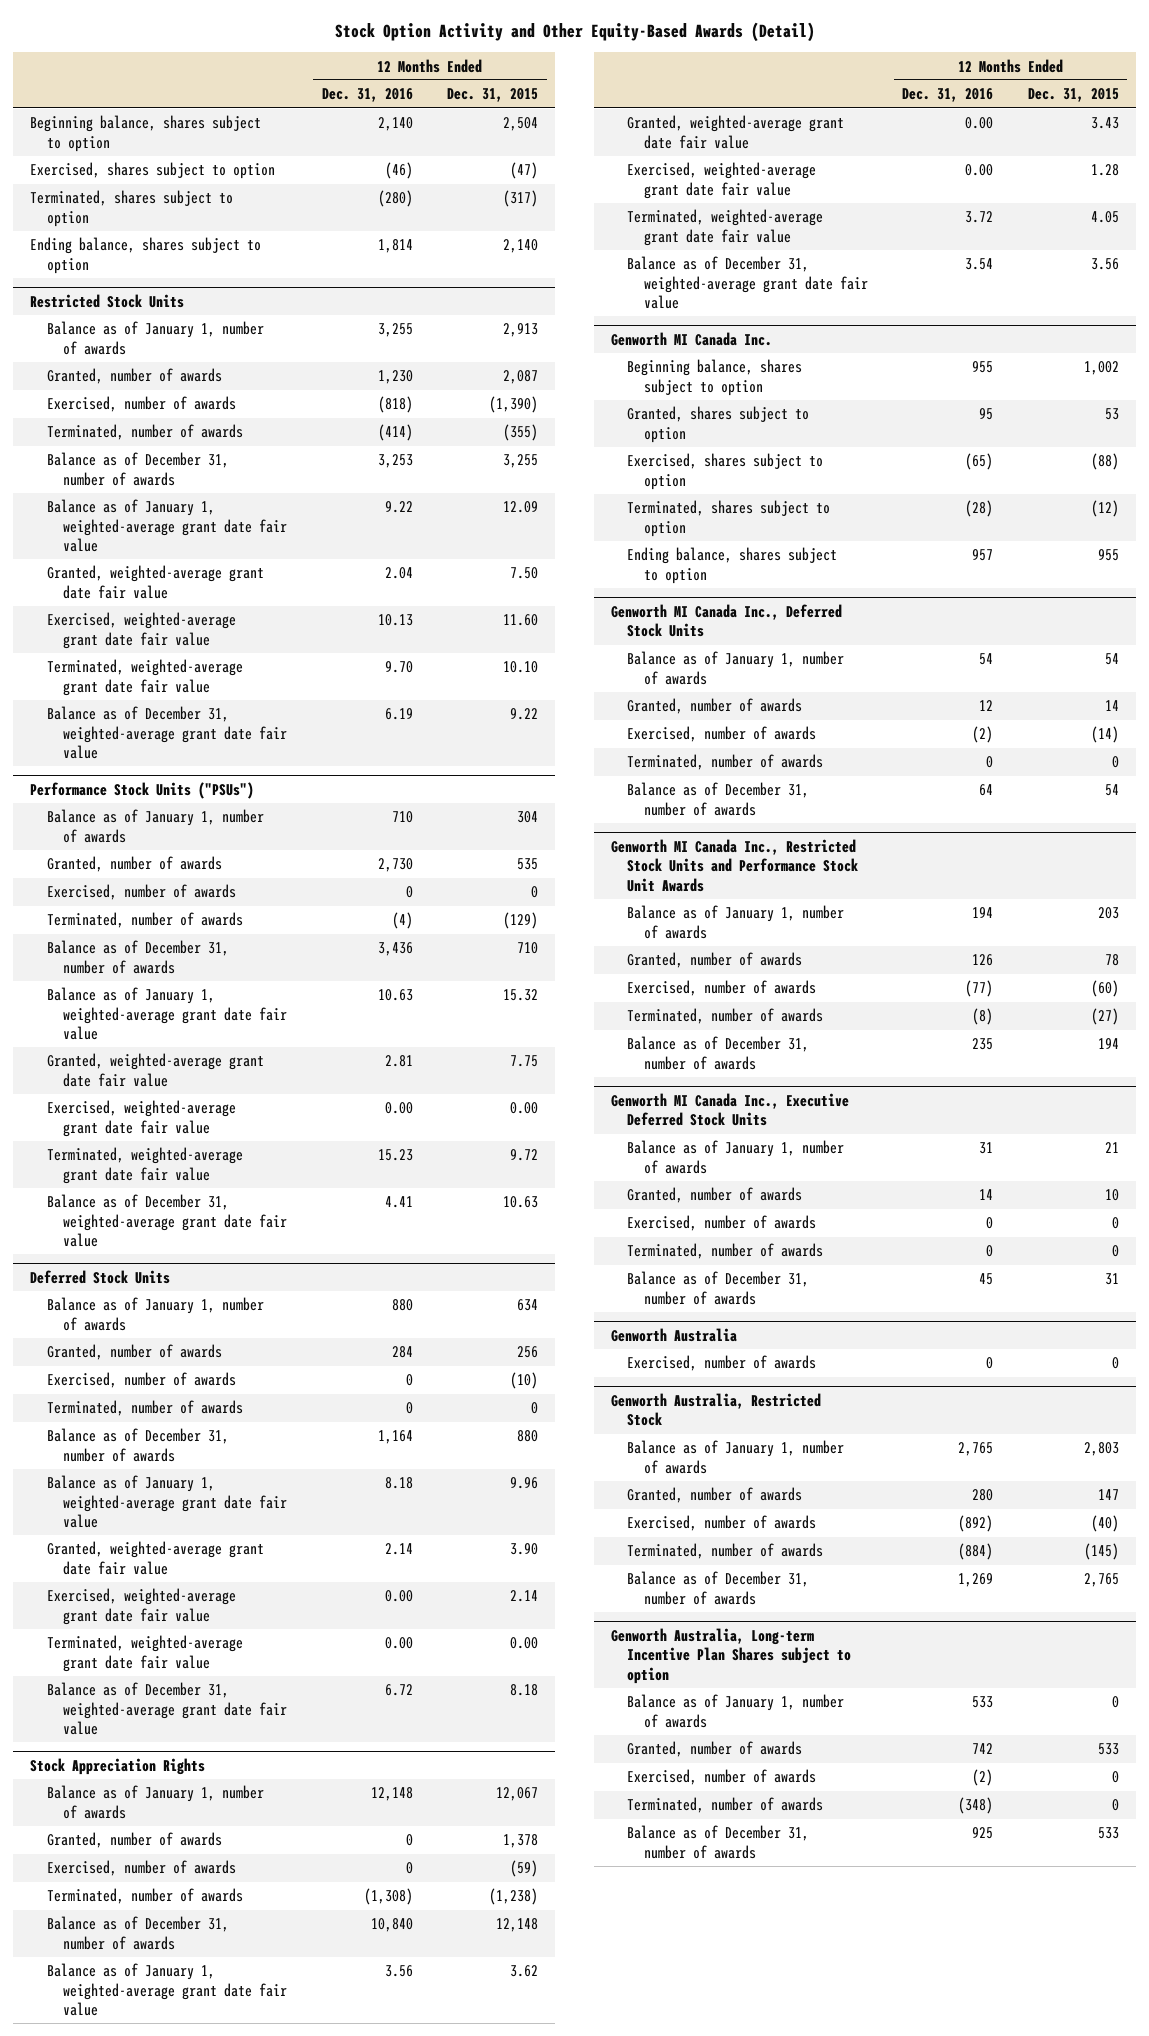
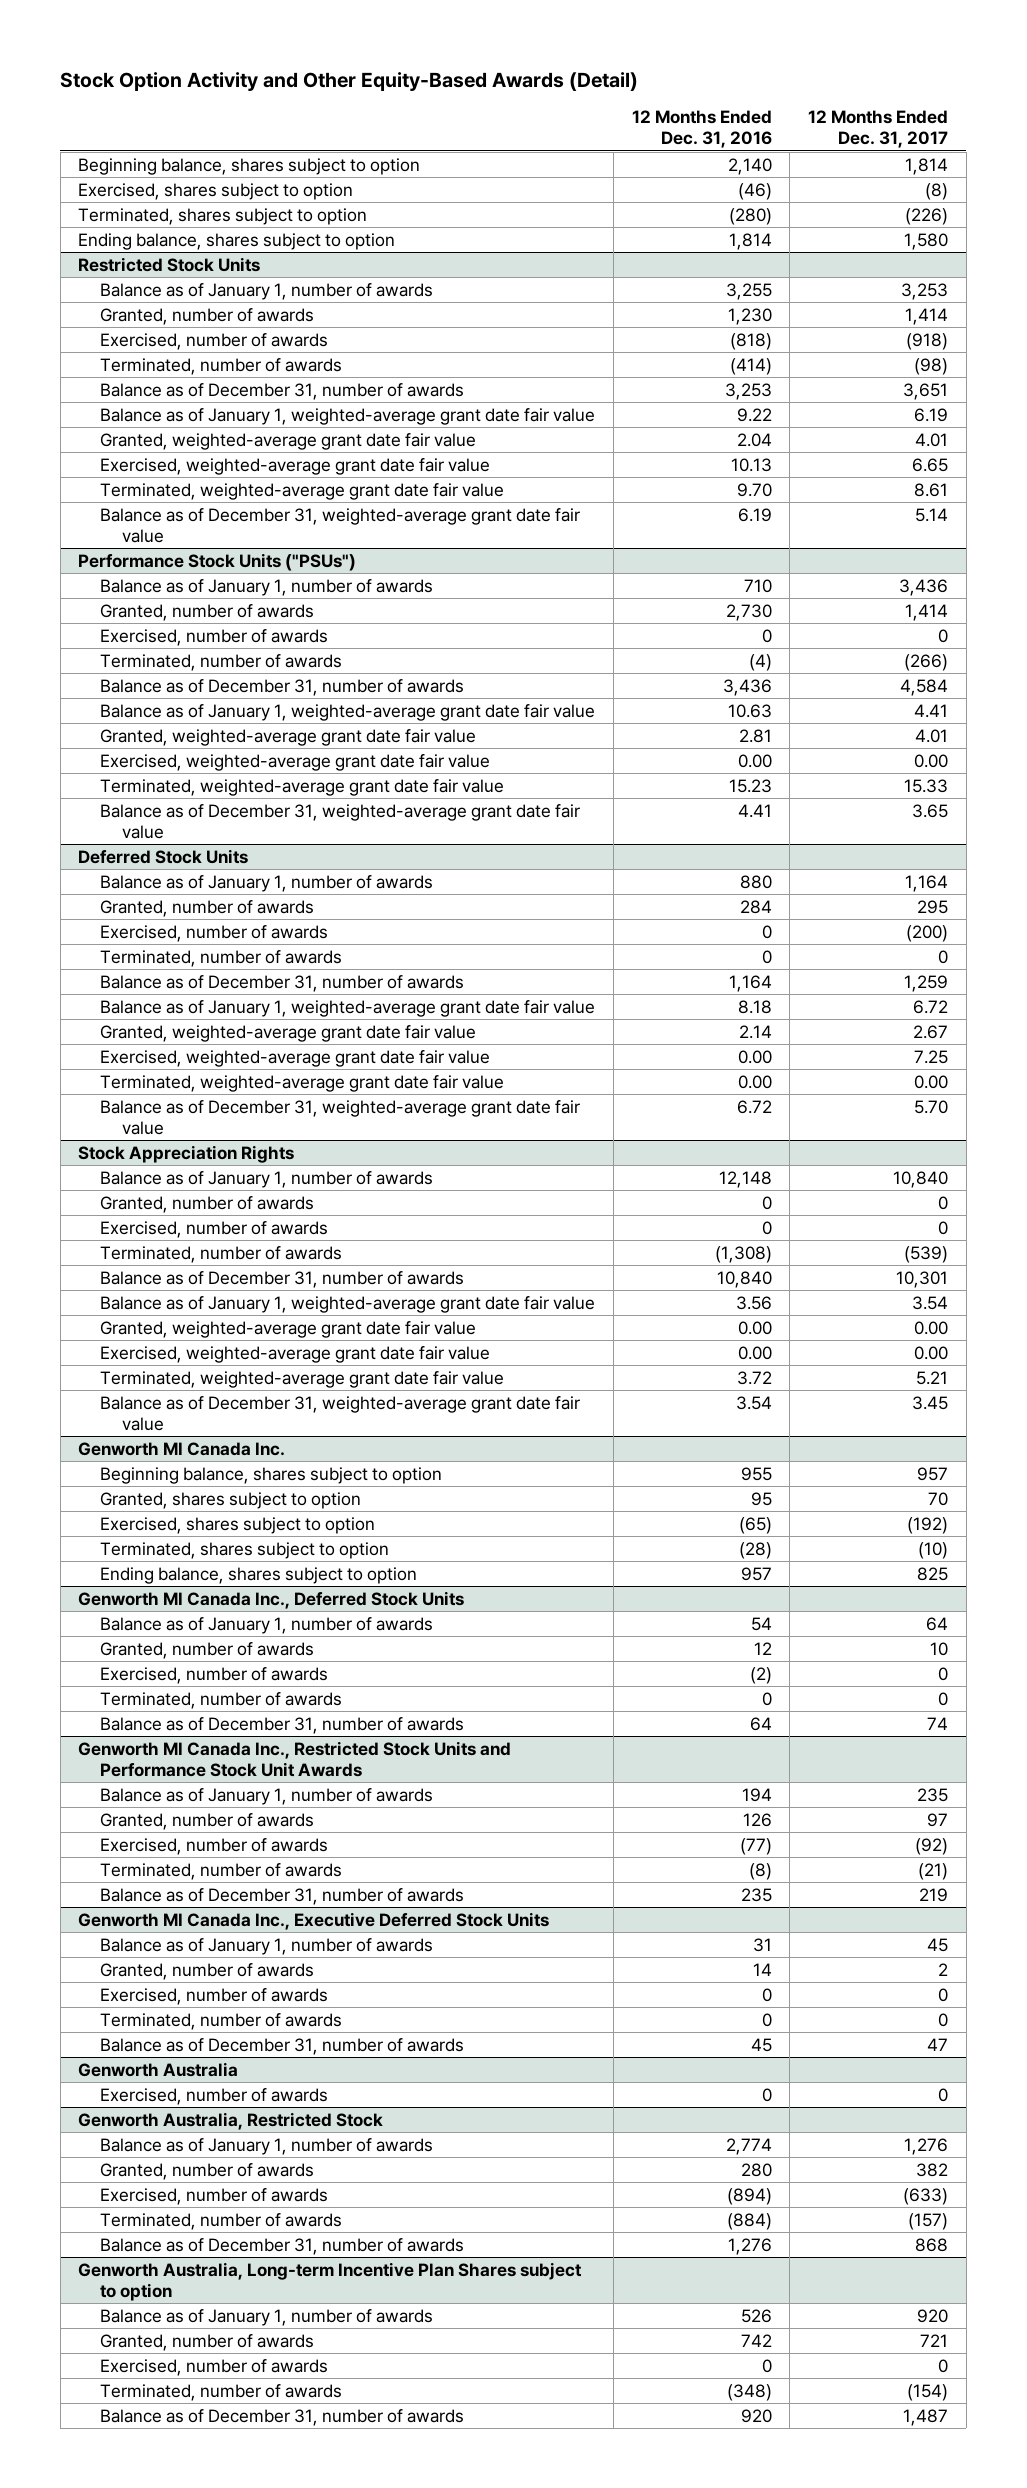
[447,88,539,103] Dec. 31, 2015 -> none
none -> [808,110,949,149] 12 Months Ended Dec. 31, 2017
[958,1442,994,1457] 2,765 -> [725,2137,772,2155] 2,774
[958,1515,994,1533] (892) -> [726,2187,772,2205] (894)
[958,1573,994,1588] 1,269 -> [727,2237,772,2255] 1,276
[972,1696,994,1709] 533 -> [740,2308,772,2323] 526
[972,1769,994,1787] (2) -> [761,2358,772,2373] 0
[972,1827,994,1840] 925 -> [740,2408,772,2423] 920

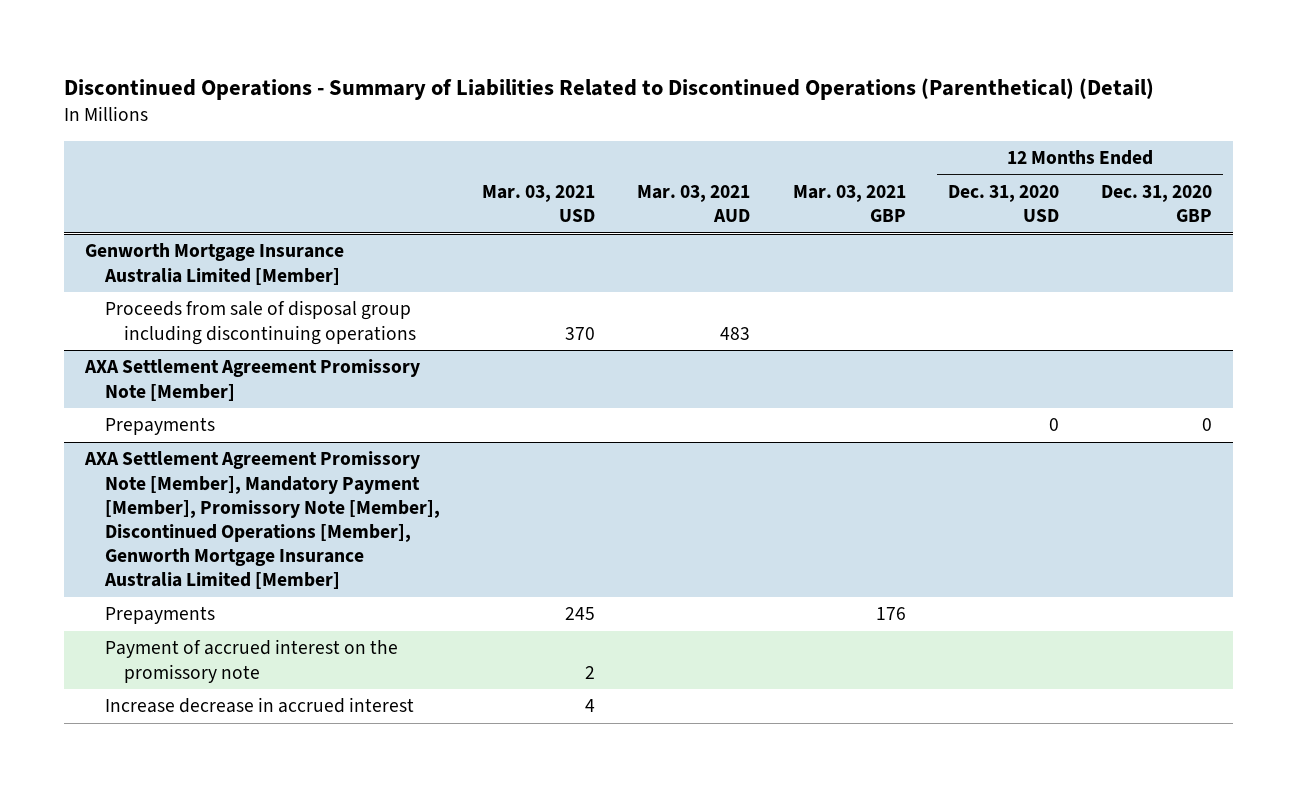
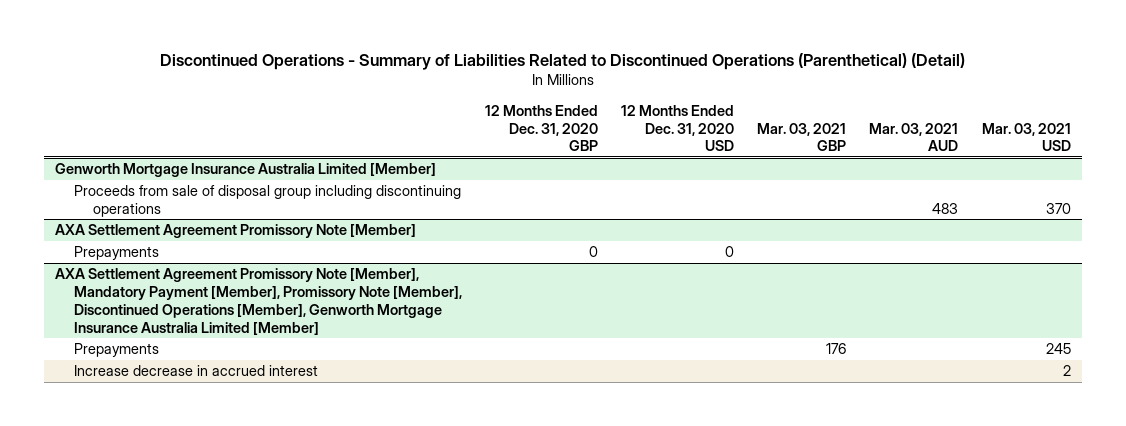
[104,639,398,683] Payment of accrued interest on the promissory note -> none
[584,699,595,713] 4 -> [1062,365,1071,377] 2

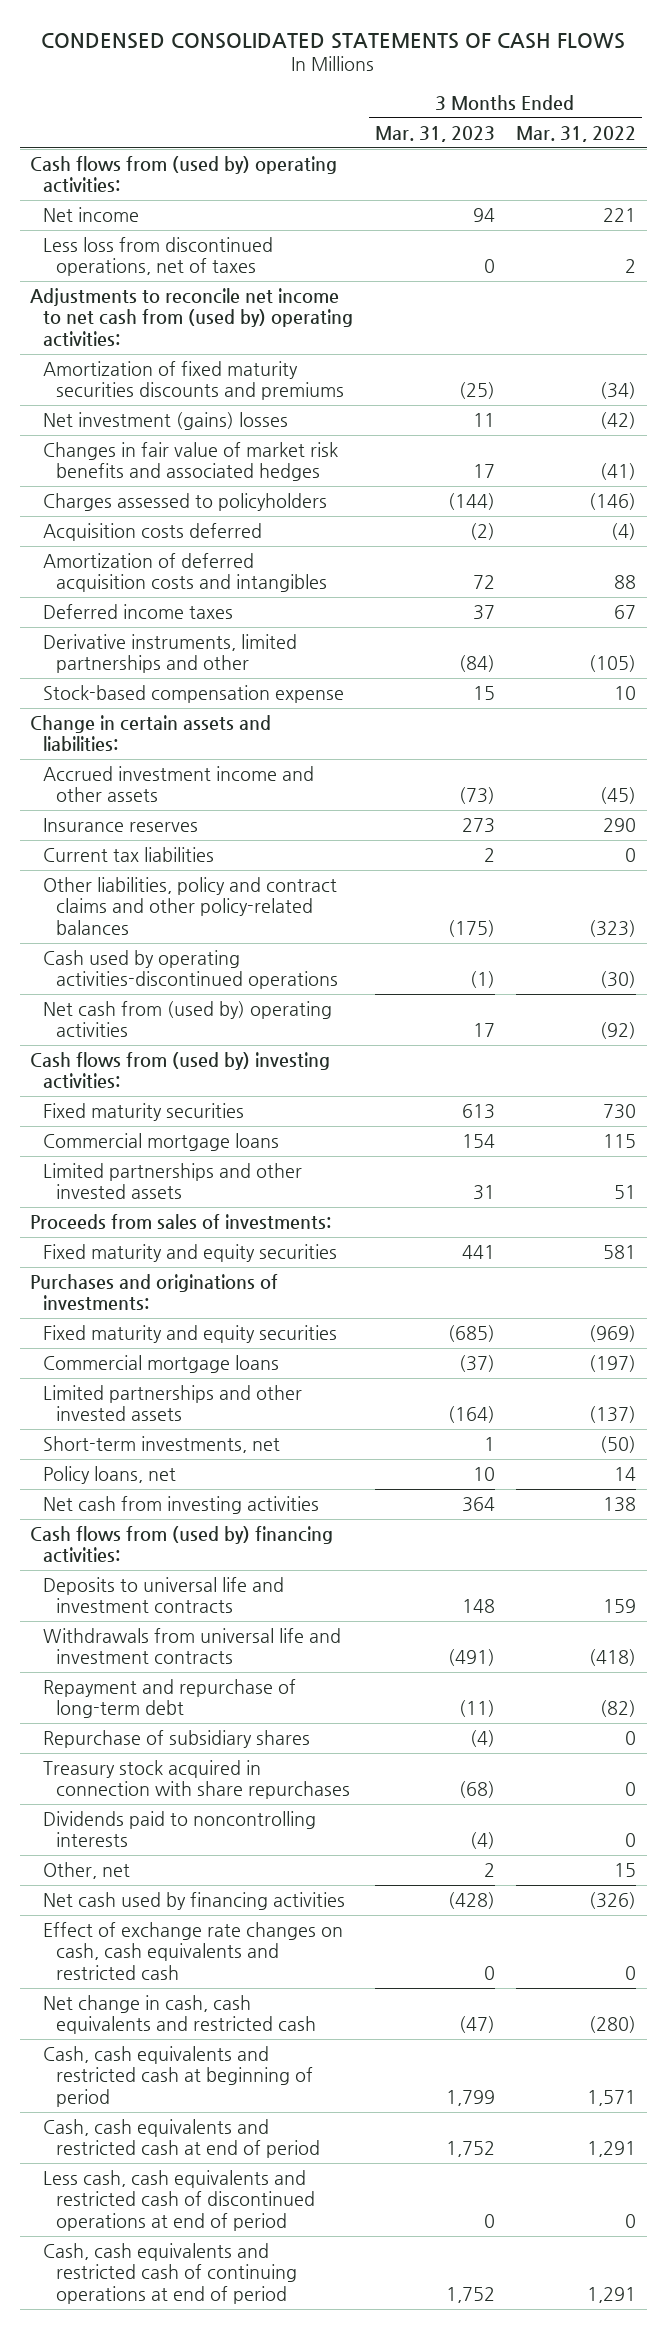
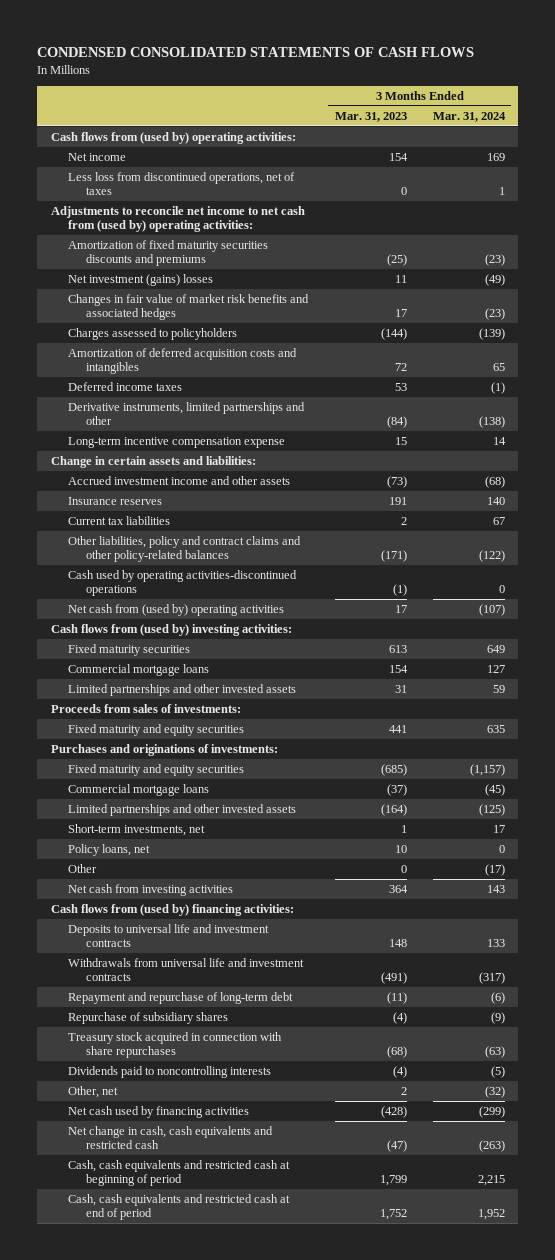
[516,125,637,142] Mar. 31, 2022 -> none
none -> [432,111,506,122] Mar. 31, 2024
[472,208,495,223] 94 -> [388,152,408,161] 154
[43,523,263,542] Acquisition costs deferred -> none
[472,605,495,621] 37 -> [394,382,407,391] 53
[43,685,345,704] Stock-based compensation expense -> [68,436,286,448] Long-term incentive compensation expense
[461,818,495,834] 273 -> [388,496,407,505] 191
[447,919,495,937] (175) -> [380,550,407,563] (171)
none -> [68,863,98,873] Other
[43,1922,344,1980] Effect of exchange rate changes on cash, cash equivalents and restricted cash -> none
[43,2170,315,2231] Less cash, cash equivalents and restricted cash of discontinued operations at end of period -> none
[43,2243,297,2304] Cash, cash equivalents and restricted cash of continuing operations at end of period -> none

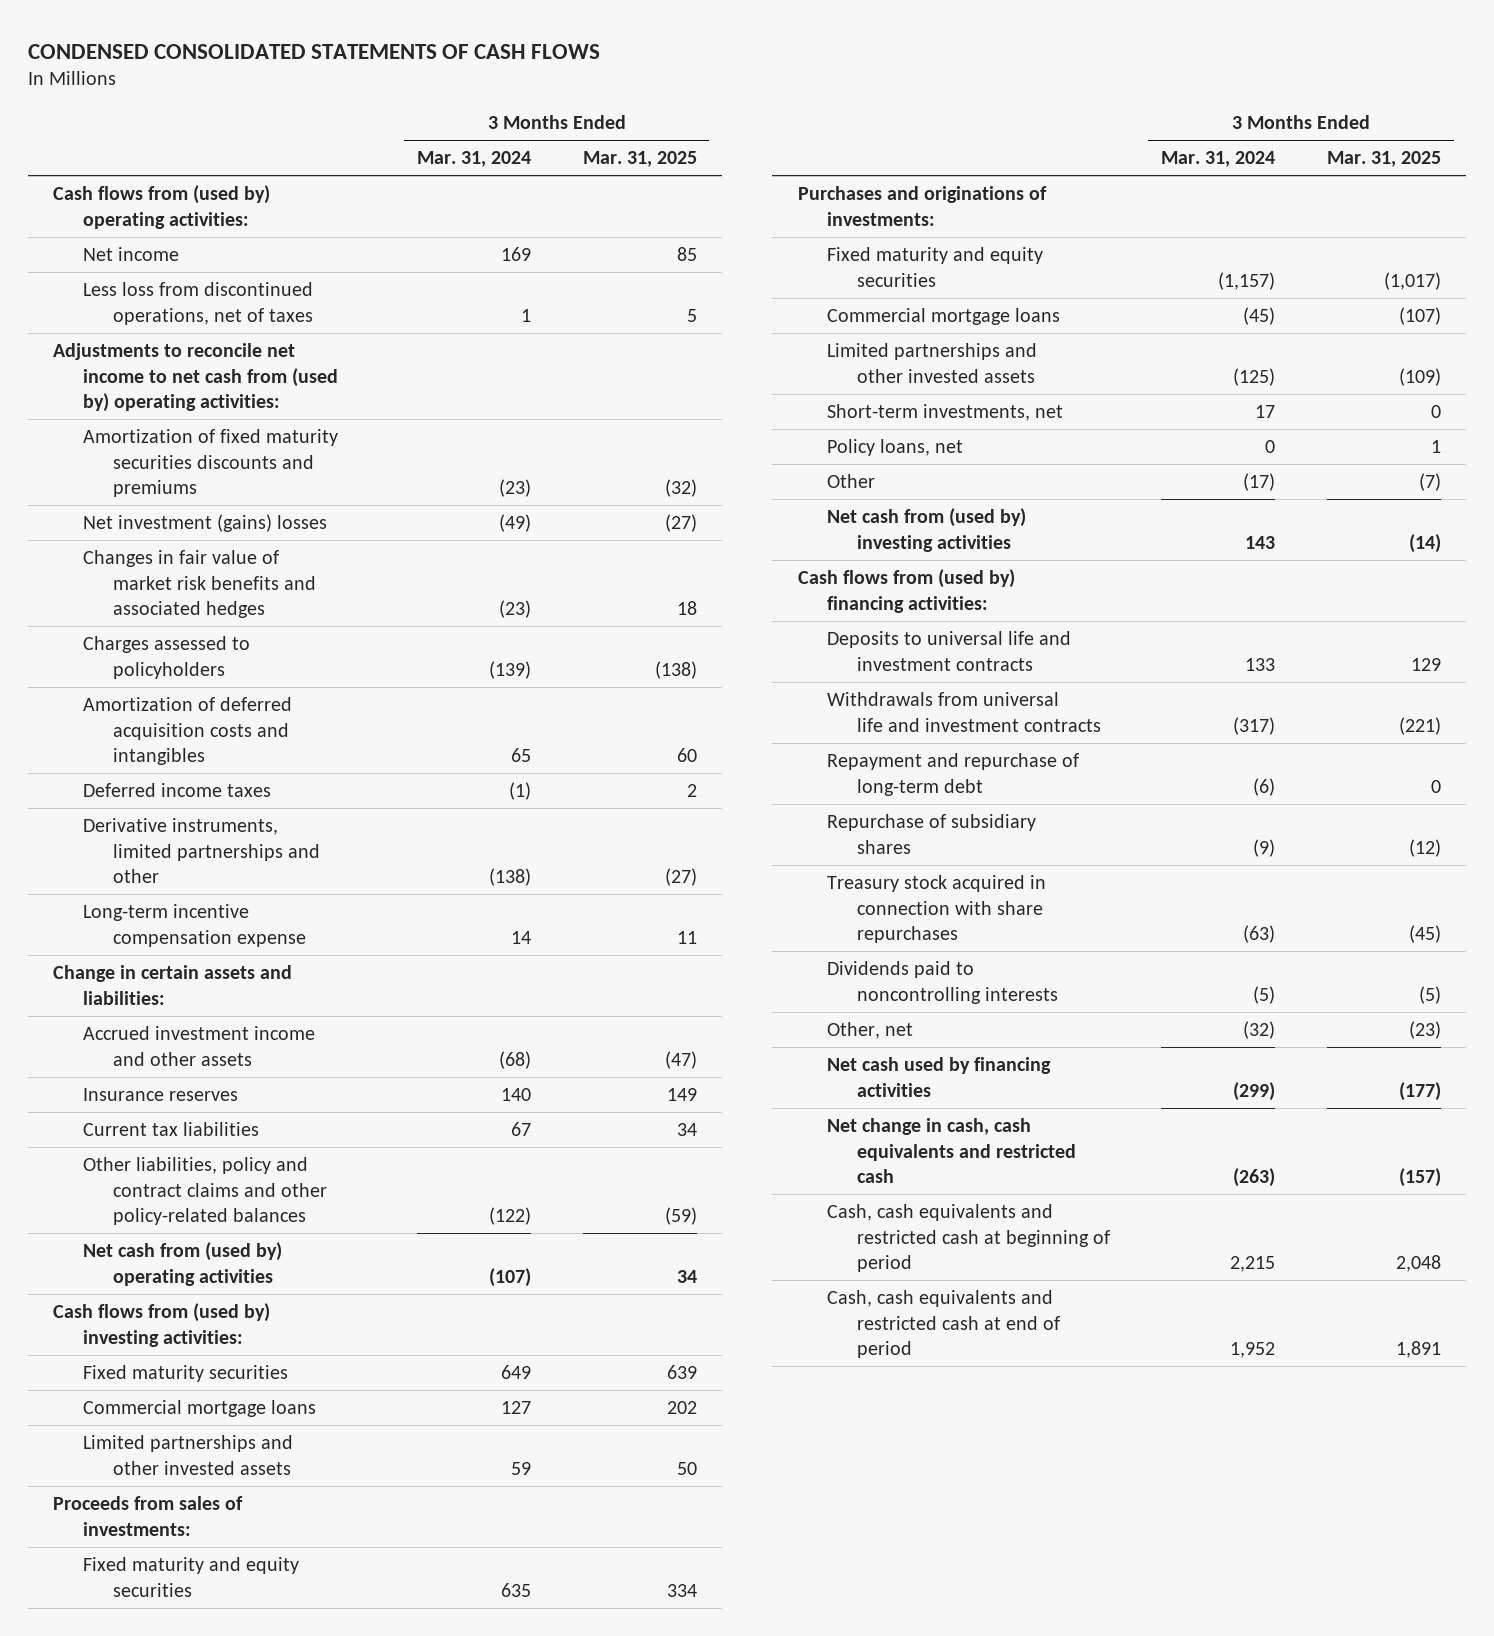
[334,111,407,122] Mar. 31, 2023 -> none
none -> [582,151,697,168] Mar. 31, 2025
[68,569,298,597] Cash used by operating activities-discontinued operations -> none
[68,883,234,896] Net cash from investing activities -> [827,507,1027,552] Net cash from (used by) investing activities

